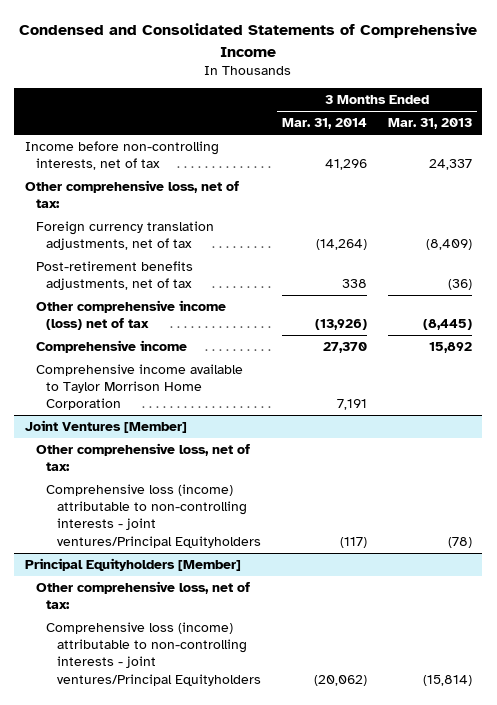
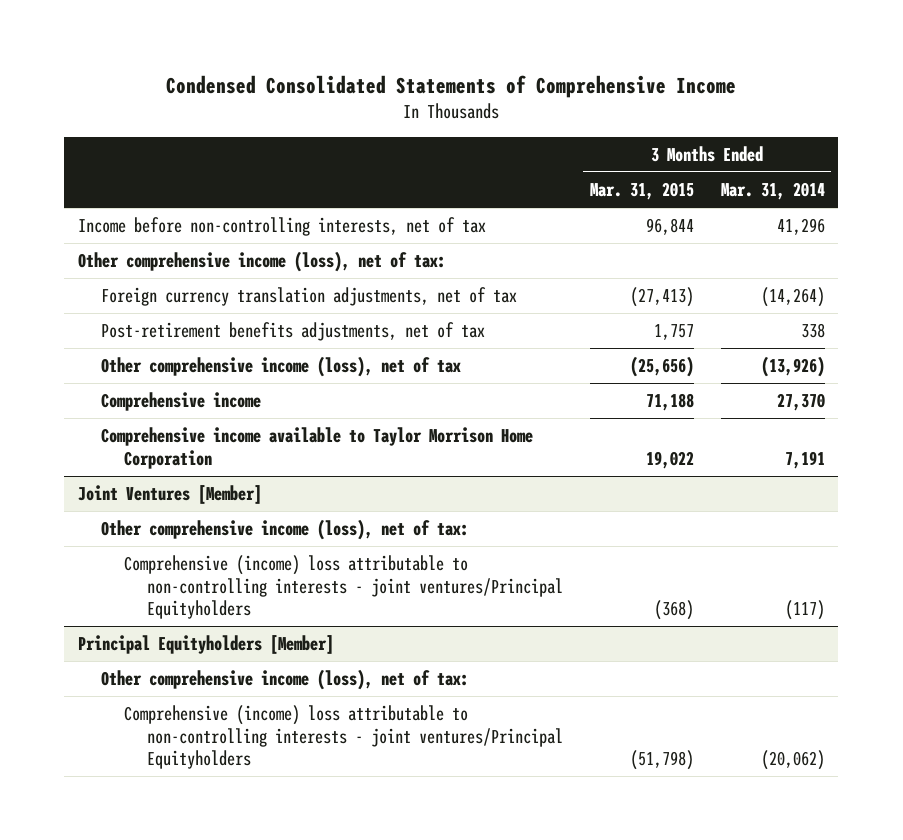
[19,23,478,57] Condensed and Consolidated Statements of Comprehensive Income -> [166,75,737,99] Condensed Consolidated Statements of Comprehensive Income
[387,118,472,130] Mar. 31, 2013 -> none
none -> [590,181,695,200] Mar. 31, 2015
[24,180,239,209] Other comprehensive loss, net of tax: -> [77,251,446,273] Other comprehensive income (loss), net of tax:
[35,300,226,331] Other comprehensive income (loss) net of tax -> [100,356,461,378] Other comprehensive income (loss), net of tax
[35,443,250,472] Other comprehensive loss, net of tax: -> [100,519,469,541] Other comprehensive income (loss), net of tax:
[46,484,261,548] Comprehensive loss (income) attributable to non-controlling interests - joint ventures/Principal Equityholders -> [124,555,564,620] Comprehensive (income) loss attributable to non-controlling interests - joint ventures/Principal Equityholders
[35,581,250,610] Other comprehensive loss, net of tax: -> [100,669,469,691] Other comprehensive income (loss), net of tax:
[46,622,261,686] Comprehensive loss (income) attributable to non-controlling interests - joint ventures/Principal Equityholders -> [124,705,564,770] Comprehensive (income) loss attributable to non-controlling interests - joint ventures/Principal Equityholders

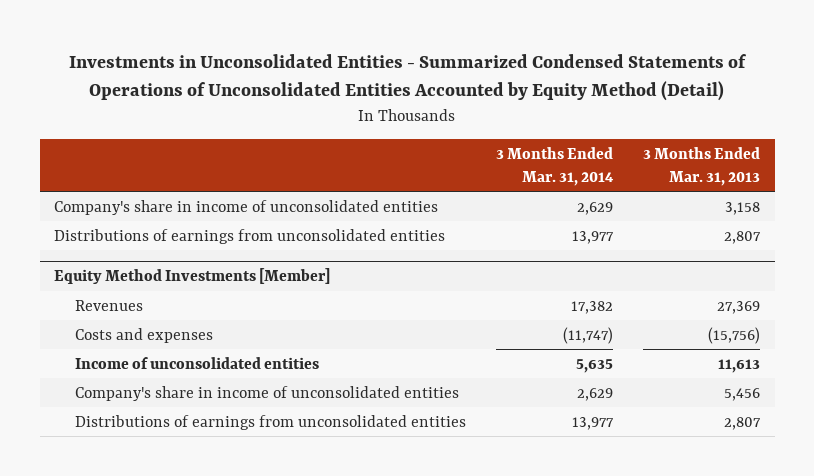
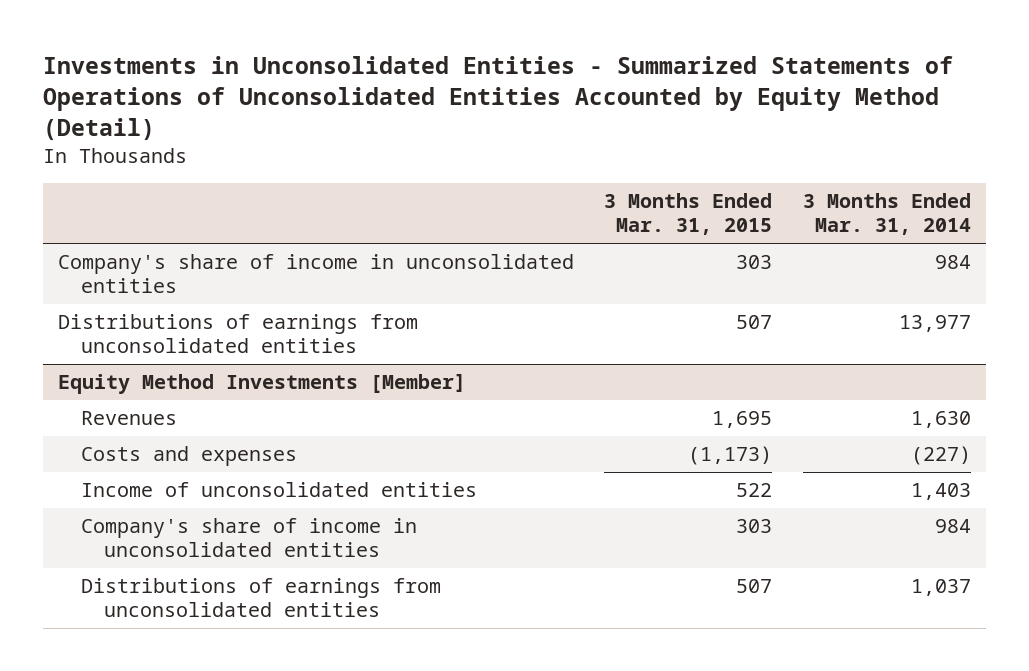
[69,53,748,102] Investments in Unconsolidated Entities - Summarized Condensed Statements of Operations of Unconsolidated Entities Accounted by Equity Method (Detail) -> [43,56,954,141] Investments in Unconsolidated Entities - Summarized Statements of Operations of Unconsolidated Entities Accounted by Equity Method (Detail)
[642,146,760,186] 3 Months Ended Mar. 31, 2013 -> none
none -> [604,193,773,236] 3 Months Ended Mar. 31, 2015
[54,199,439,215] Company's share in income of unconsolidated entities -> [58,254,575,293] Company's share of income in unconsolidated entities
[577,201,614,215] 2,629 -> [934,255,971,270] 984
[571,300,614,314] 17,382 -> [910,411,971,429] 1,630
[563,326,614,344] (11,747) -> [910,446,971,466] (227)
[576,358,614,373] 5,635 -> [910,483,971,501] 1,403
[75,385,460,401] Company's share in income of unconsolidated entities -> [81,518,418,557] Company's share of income in unconsolidated entities
[577,387,614,401] 2,629 -> [934,519,971,534] 984
[572,416,615,430] 13,977 -> [910,579,971,597] 1,037

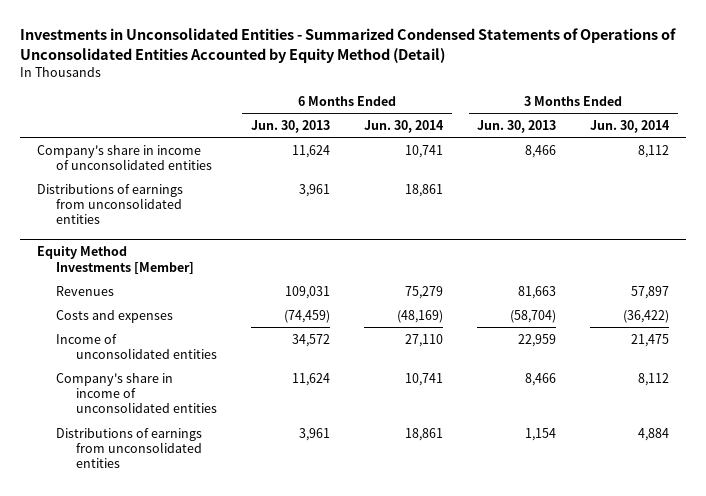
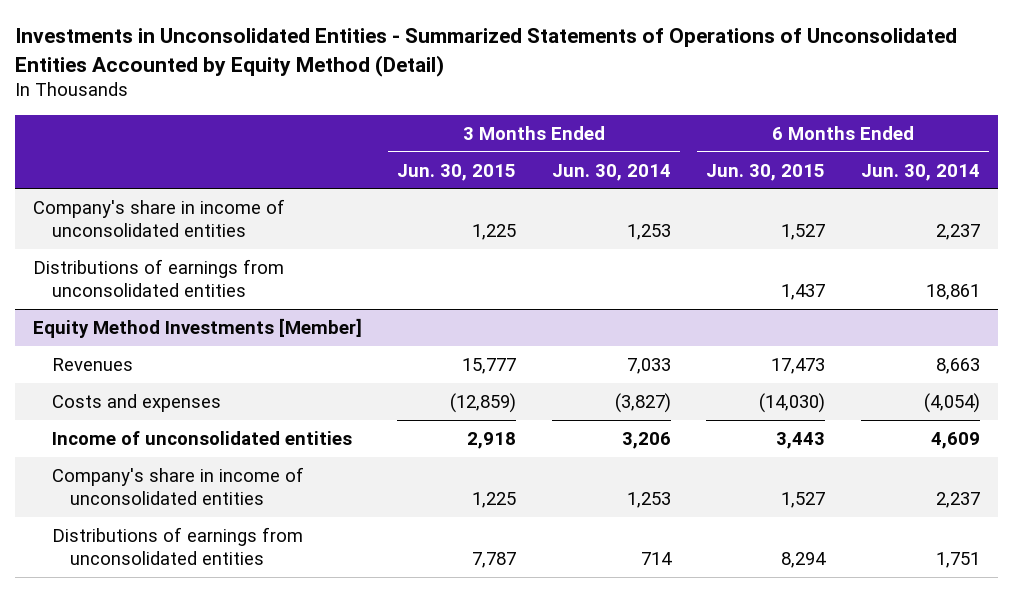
[20,27,677,63] Investments in Unconsolidated Entities - Summarized Condensed Statements of Operations of Unconsolidated Entities Accounted by Equity Method (Detail) -> [14,28,957,77] Investments in Unconsolidated Entities - Summarized Statements of Operations of Unconsolidated Entities Accounted by Equity Method (Detail)
[250,120,330,134] Jun. 30, 2013 -> none
[477,120,557,134] Jun. 30, 2013 -> none
none -> [397,163,517,181] Jun. 30, 2015
none -> [706,163,826,181] Jun. 30, 2015
[404,144,443,158] 10,741 -> [936,224,981,241] 2,237
[638,144,670,158] 8,112 -> [626,224,671,241] 1,253
[404,285,443,299] 75,279 -> [936,357,981,374] 8,663
[631,285,670,299] 57,897 -> [626,357,671,374] 7,033
[396,309,443,323] (48,169) -> [924,392,981,413] (4,054)
[623,309,670,323] (36,422) -> [614,392,671,413] (3,827)
[404,333,443,347] 27,110 -> [931,431,981,449] 4,609
[631,333,670,347] 21,475 -> [621,431,671,449] 3,206
[404,372,443,386] 10,741 -> [936,492,981,509] 2,237
[638,372,670,386] 8,112 -> [626,492,671,509] 1,253
[404,427,443,441] 18,861 -> [936,552,981,569] 1,751
[638,427,670,441] 4,884 -> [640,552,672,566] 714

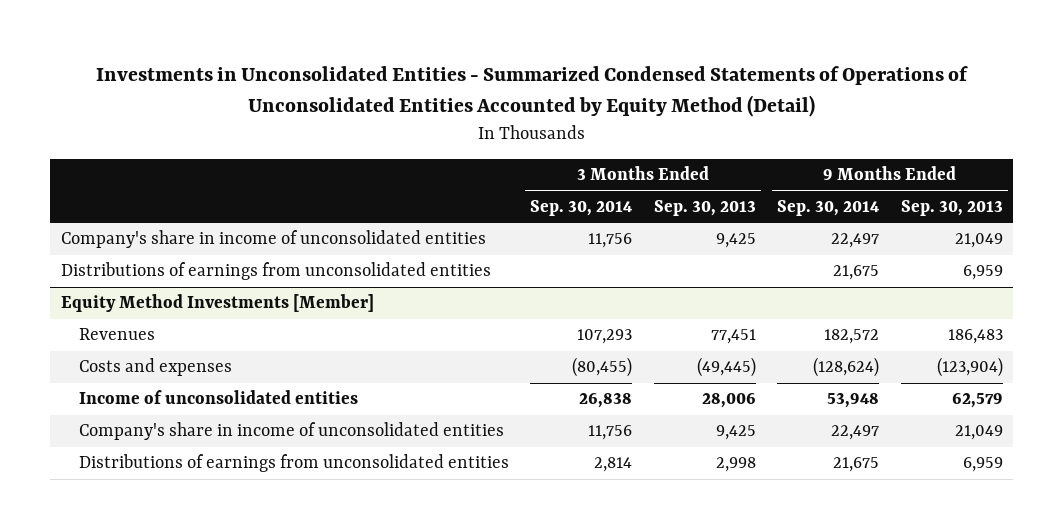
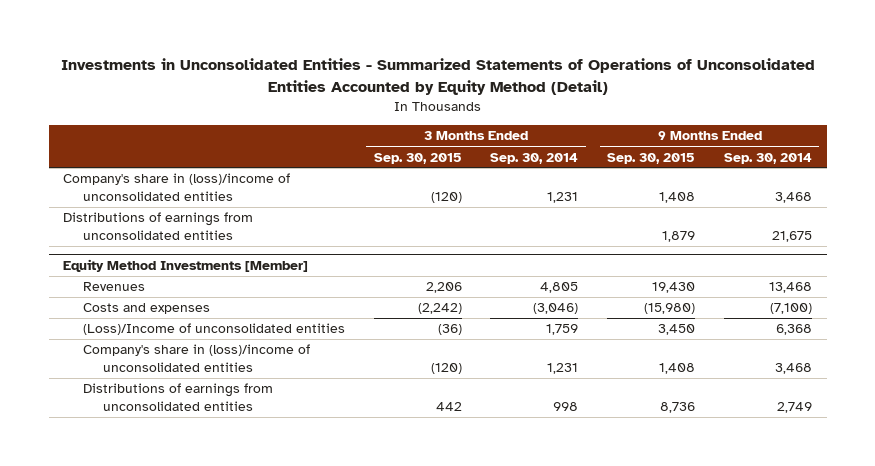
[95,66,968,118] Investments in Unconsolidated Entities - Summarized Condensed Statements of Operations of Unconsolidated Entities Accounted by Equity Method (Detail) -> [60,58,815,96] Investments in Unconsolidated Entities - Summarized Statements of Operations of Unconsolidated Entities Accounted by Equity Method (Detail)
[653,199,756,216] Sep. 30, 2013 -> none
[900,199,1003,216] Sep. 30, 2013 -> none
none -> [373,152,462,164] Sep. 30, 2015
none -> [607,152,696,164] Sep. 30, 2015
[60,230,486,249] Company's share in income of unconsolidated entities -> [63,173,291,201] Company's share in (loss)/income of unconsolidated entities
[588,233,633,249] 11,756 -> [547,191,579,203] 1,231
[831,233,880,249] 22,497 -> [775,191,813,203] 3,468
[577,329,633,345] 107,293 -> [540,282,579,294] 4,805
[824,329,880,345] 182,572 -> [769,282,813,294] 13,468
[572,357,633,378] (80,455) -> [533,303,579,315] (3,046)
[813,357,880,378] (128,624) -> [770,303,813,315] (7,100)
[79,390,359,405] Income of unconsolidated entities -> [82,323,345,336] (Loss)/Income of unconsolidated entities
[579,393,633,409] 26,838 -> [546,324,579,336] 1,759
[827,393,880,409] 53,948 -> [776,324,813,336] 6,368
[79,422,505,441] Company's share in income of unconsolidated entities -> [82,344,310,372] Company's share in (loss)/income of unconsolidated entities
[588,425,633,441] 11,756 -> [547,362,579,374] 1,231
[831,425,880,441] 22,497 -> [775,362,813,374] 3,468
[594,457,633,473] 2,814 -> [553,401,579,411] 998
[833,457,880,473] 21,675 -> [777,401,813,413] 2,749

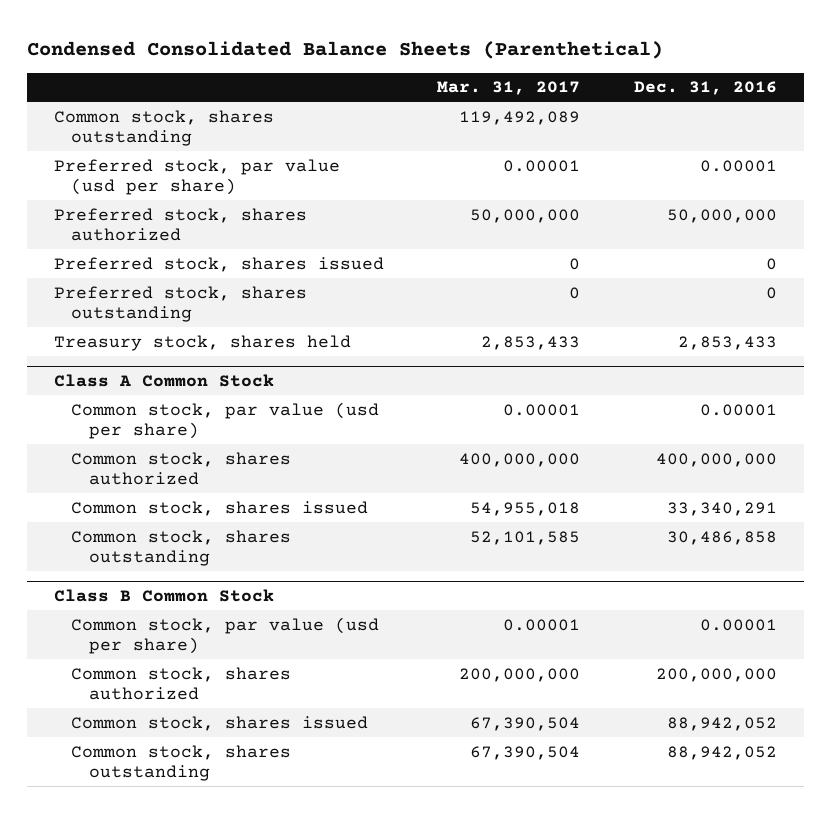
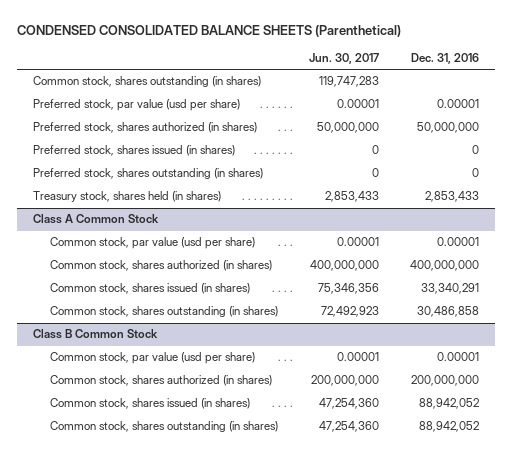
[26,40,663,59] Condensed Consolidated Balance Sheets (Parenthetical) -> [17,25,402,38] CONDENSED CONSOLIDATED BALANCE SHEETS (Parenthetical)
[437,81,581,96] Mar. 31, 2017 -> none
none -> [308,53,379,65] Jun. 30, 2017
[53,109,274,147] Common stock, shares outstanding -> [32,76,261,88] Common stock, shares outstanding (in shares)
[53,207,307,242] Preferred stock, shares authorized -> [32,122,257,134] Preferred stock, shares authorized (in shares)
[53,256,384,272] Preferred stock, shares issued -> [32,145,235,157] Preferred stock, shares issued (in shares)
[53,285,307,323] Preferred stock, shares outstanding -> [32,168,263,180] Preferred stock, shares outstanding (in shares)
[53,334,351,351] Treasury stock, shares held -> [32,191,221,203] Treasury stock, shares held (in shares)
[71,451,292,486] Common stock, shares authorized -> [49,260,272,272] Common stock, shares authorized (in shares)
[71,500,369,516] Common stock, shares issued -> [49,283,250,295] Common stock, shares issued (in shares)
[71,529,292,567] Common stock, shares outstanding -> [49,306,278,318] Common stock, shares outstanding (in shares)
[71,666,292,701] Common stock, shares authorized -> [49,375,272,387] Common stock, shares authorized (in shares)
[71,715,369,731] Common stock, shares issued -> [49,398,250,410] Common stock, shares issued (in shares)
[71,744,292,782] Common stock, shares outstanding -> [49,421,278,433] Common stock, shares outstanding (in shares)

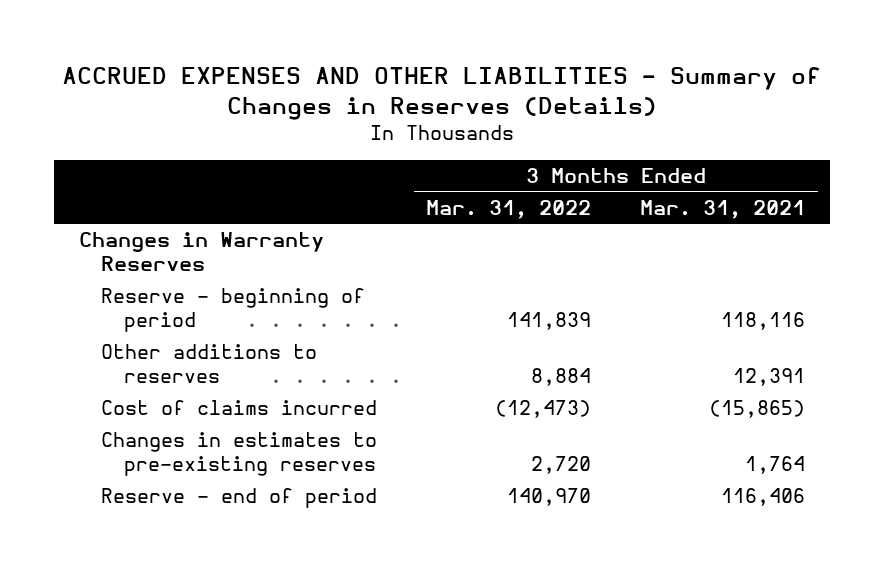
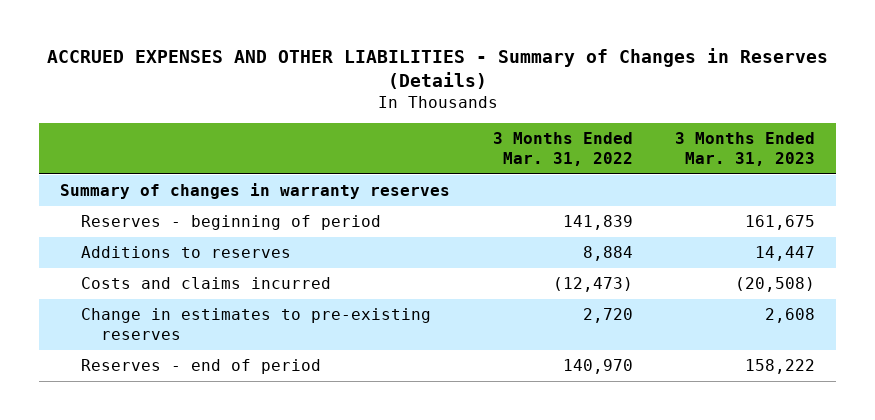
[640,199,806,219] Mar. 31, 2021 -> none
none -> [675,132,816,167] 3 Months Ended Mar. 31, 2023
[78,232,324,272] Changes in Warranty Reserves -> [60,183,451,200] Summary of changes in warranty reserves
[101,288,366,333] Reserve - beginning of period -> [80,215,381,231] Reserves - beginning of period
[101,344,318,384] Other additions to reserves -> [80,246,291,259] Additions to reserves
[101,400,378,416] Cost of claims incurred -> [80,277,331,290] Costs and claims incurred
[101,432,378,477] Changes in estimates to pre-existing reserves -> [80,308,431,340] Change in estimates to pre-existing reserves
[101,488,378,509] Reserve - end of period -> [80,359,321,375] Reserves - end of period

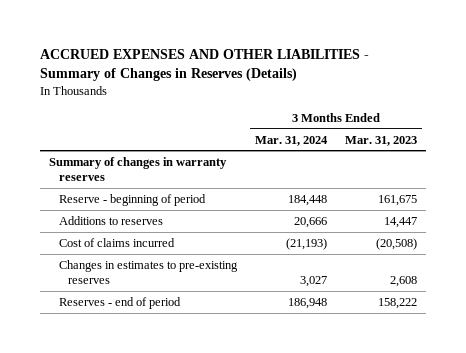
[492,132,633,167] 3 Months Ended Mar. 31, 2022 -> none
none -> [254,135,328,146] Mar. 31, 2024
[80,215,381,231] Reserves - beginning of period -> [58,193,206,206] Reserve - beginning of period
[80,277,331,290] Costs and claims incurred -> [58,237,175,247] Cost of claims incurred
[80,308,431,340] Change in estimates to pre-existing reserves -> [58,259,238,285] Changes in estimates to pre-existing reserves

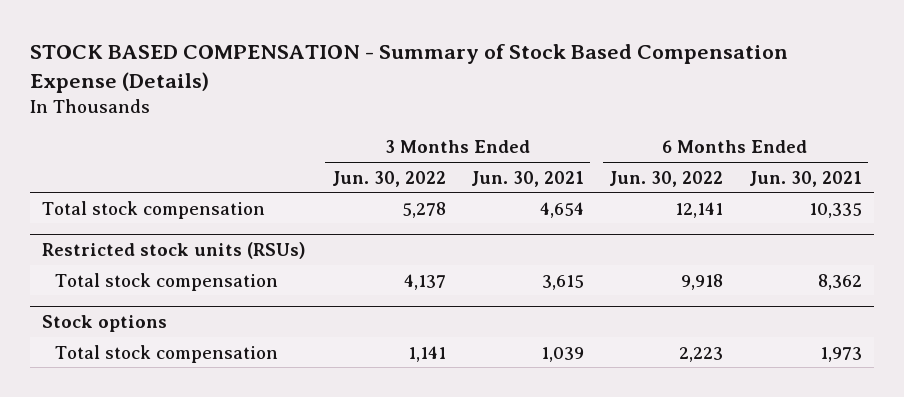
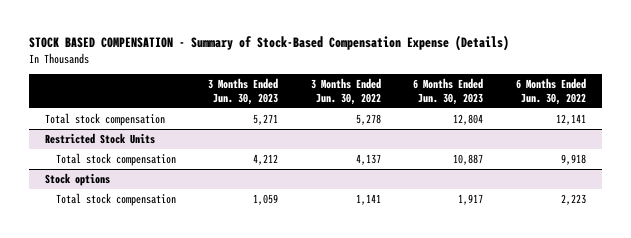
[29,43,788,93] STOCK BASED COMPENSATION - Summary of Stock Based Compensation Expense (Details) -> [28,34,509,51] STOCK BASED COMPENSATION - Summary of Stock-Based Compensation Expense (Details)
[470,170,584,187] Jun. 30, 2021 -> none
[748,170,862,187] Jun. 30, 2021 -> none
none -> [208,78,279,106] 3 Months Ended Jun. 30, 2023
none -> [413,78,484,106] 6 Months Ended Jun. 30, 2023
[42,242,307,260] Restricted stock units (RSUs) -> [44,132,155,144] Restricted Stock Units

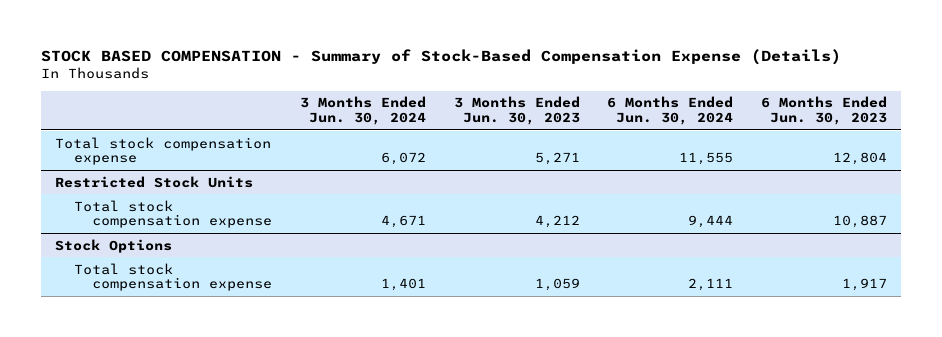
[310,78,381,106] 3 Months Ended Jun. 30, 2022 -> none
[515,78,586,106] 6 Months Ended Jun. 30, 2022 -> none
none -> [300,96,427,126] 3 Months Ended Jun. 30, 2024
none -> [607,96,734,126] 6 Months Ended Jun. 30, 2024
[44,112,165,126] Total stock compensation -> [54,136,271,166] Total stock compensation expense
[55,152,176,166] Total stock compensation -> [73,199,273,229] Total stock compensation expense
[44,172,110,186] Stock options -> [54,238,172,253] Stock Options
[55,192,176,206] Total stock compensation -> [73,262,273,292] Total stock compensation expense

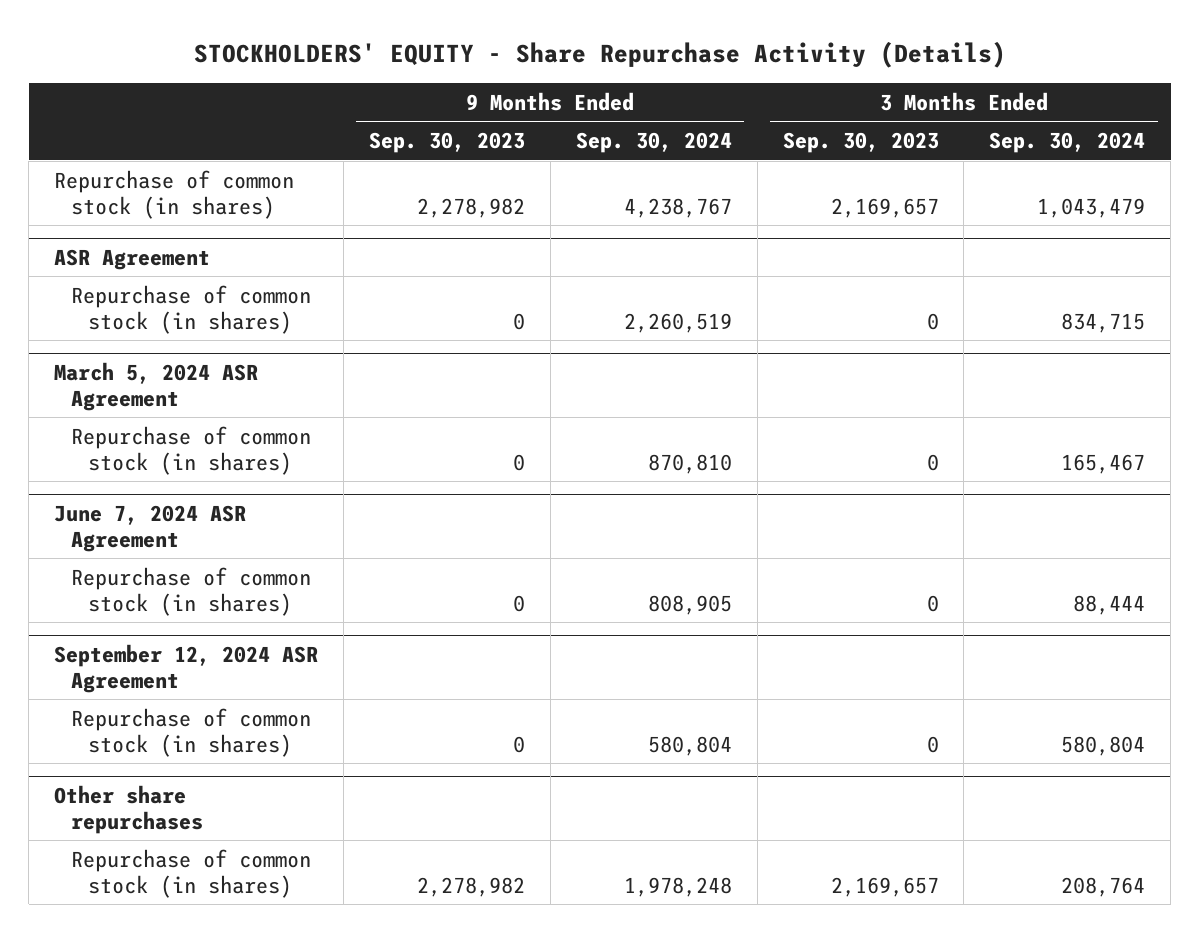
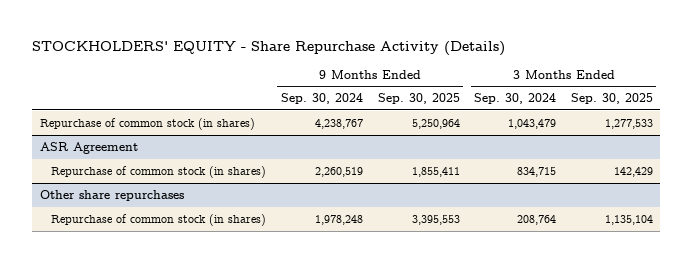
[368,132,525,154] Sep. 30, 2023 -> none
[782,132,939,154] Sep. 30, 2023 -> none
none -> [377,93,460,105] Sep. 30, 2025
none -> [570,93,653,105] Sep. 30, 2025
[53,361,258,411] March 5, 2024 ASR Agreement -> none
[71,425,312,475] Repurchase of common stock (in shares) -> none
[53,504,246,552] June 7, 2024 ASR Agreement -> none
[71,566,312,616] Repurchase of common stock (in shares) -> none
[53,643,318,693] September 12, 2024 ASR Agreement -> none
[71,707,312,757] Repurchase of common stock (in shares) -> none

